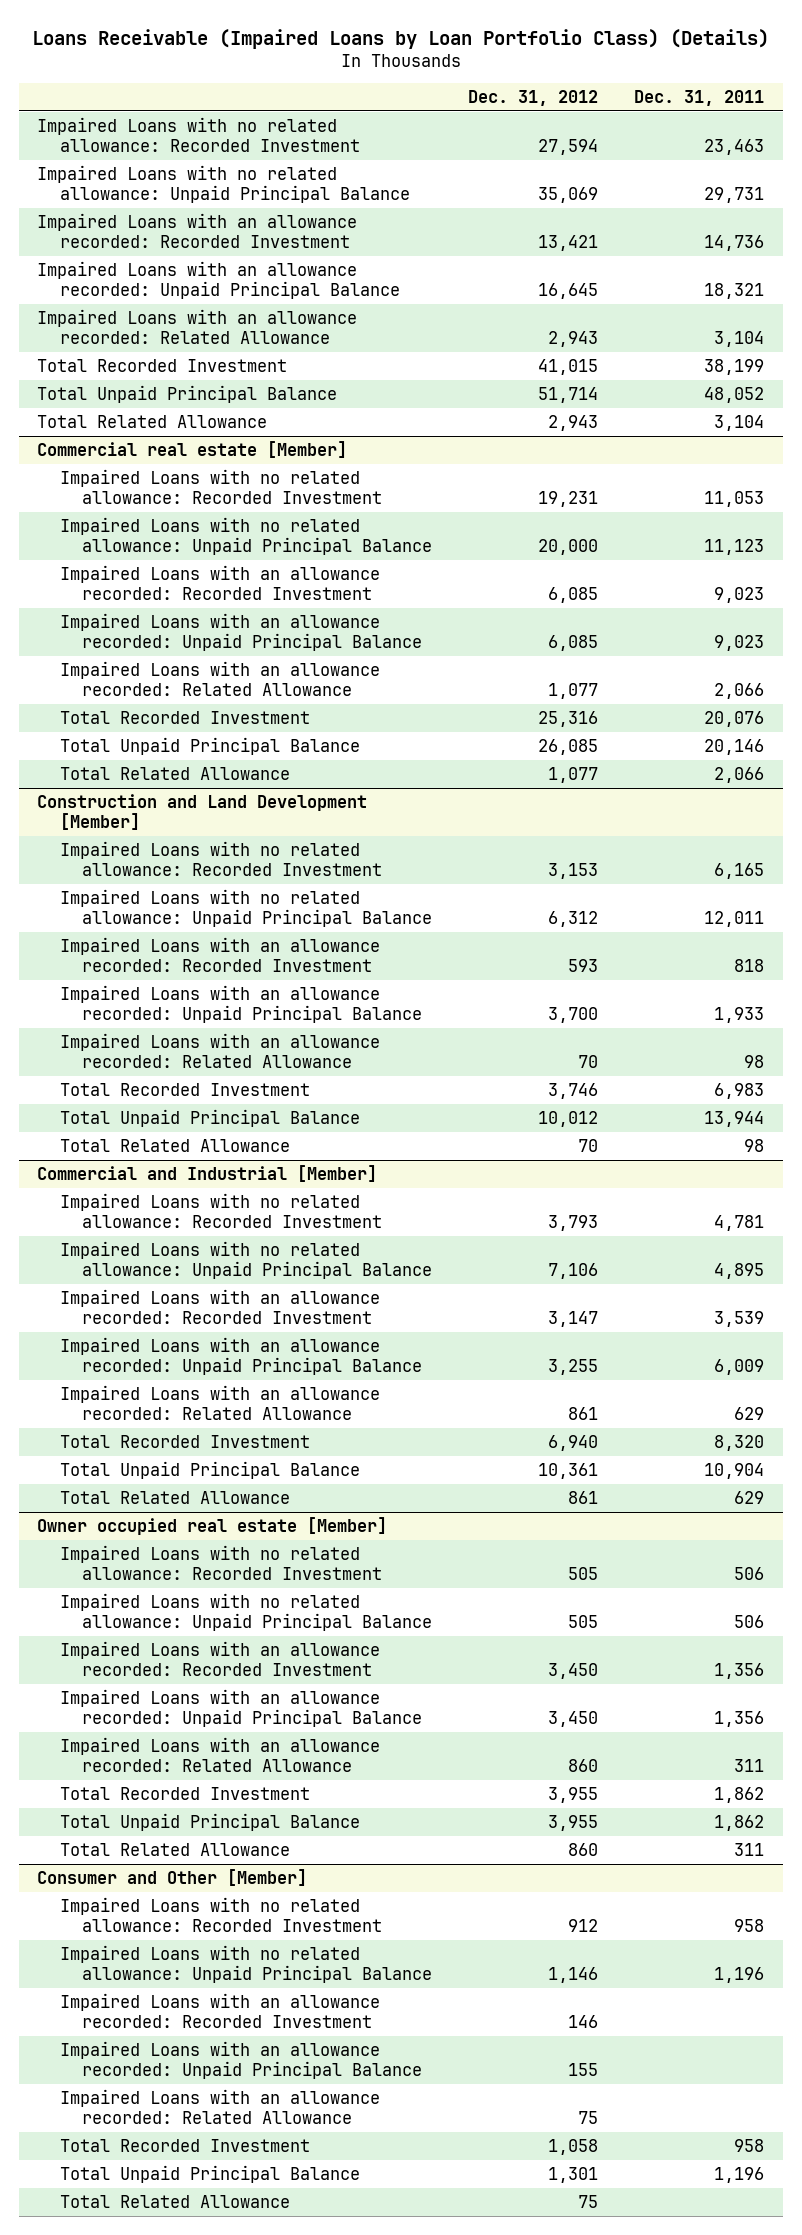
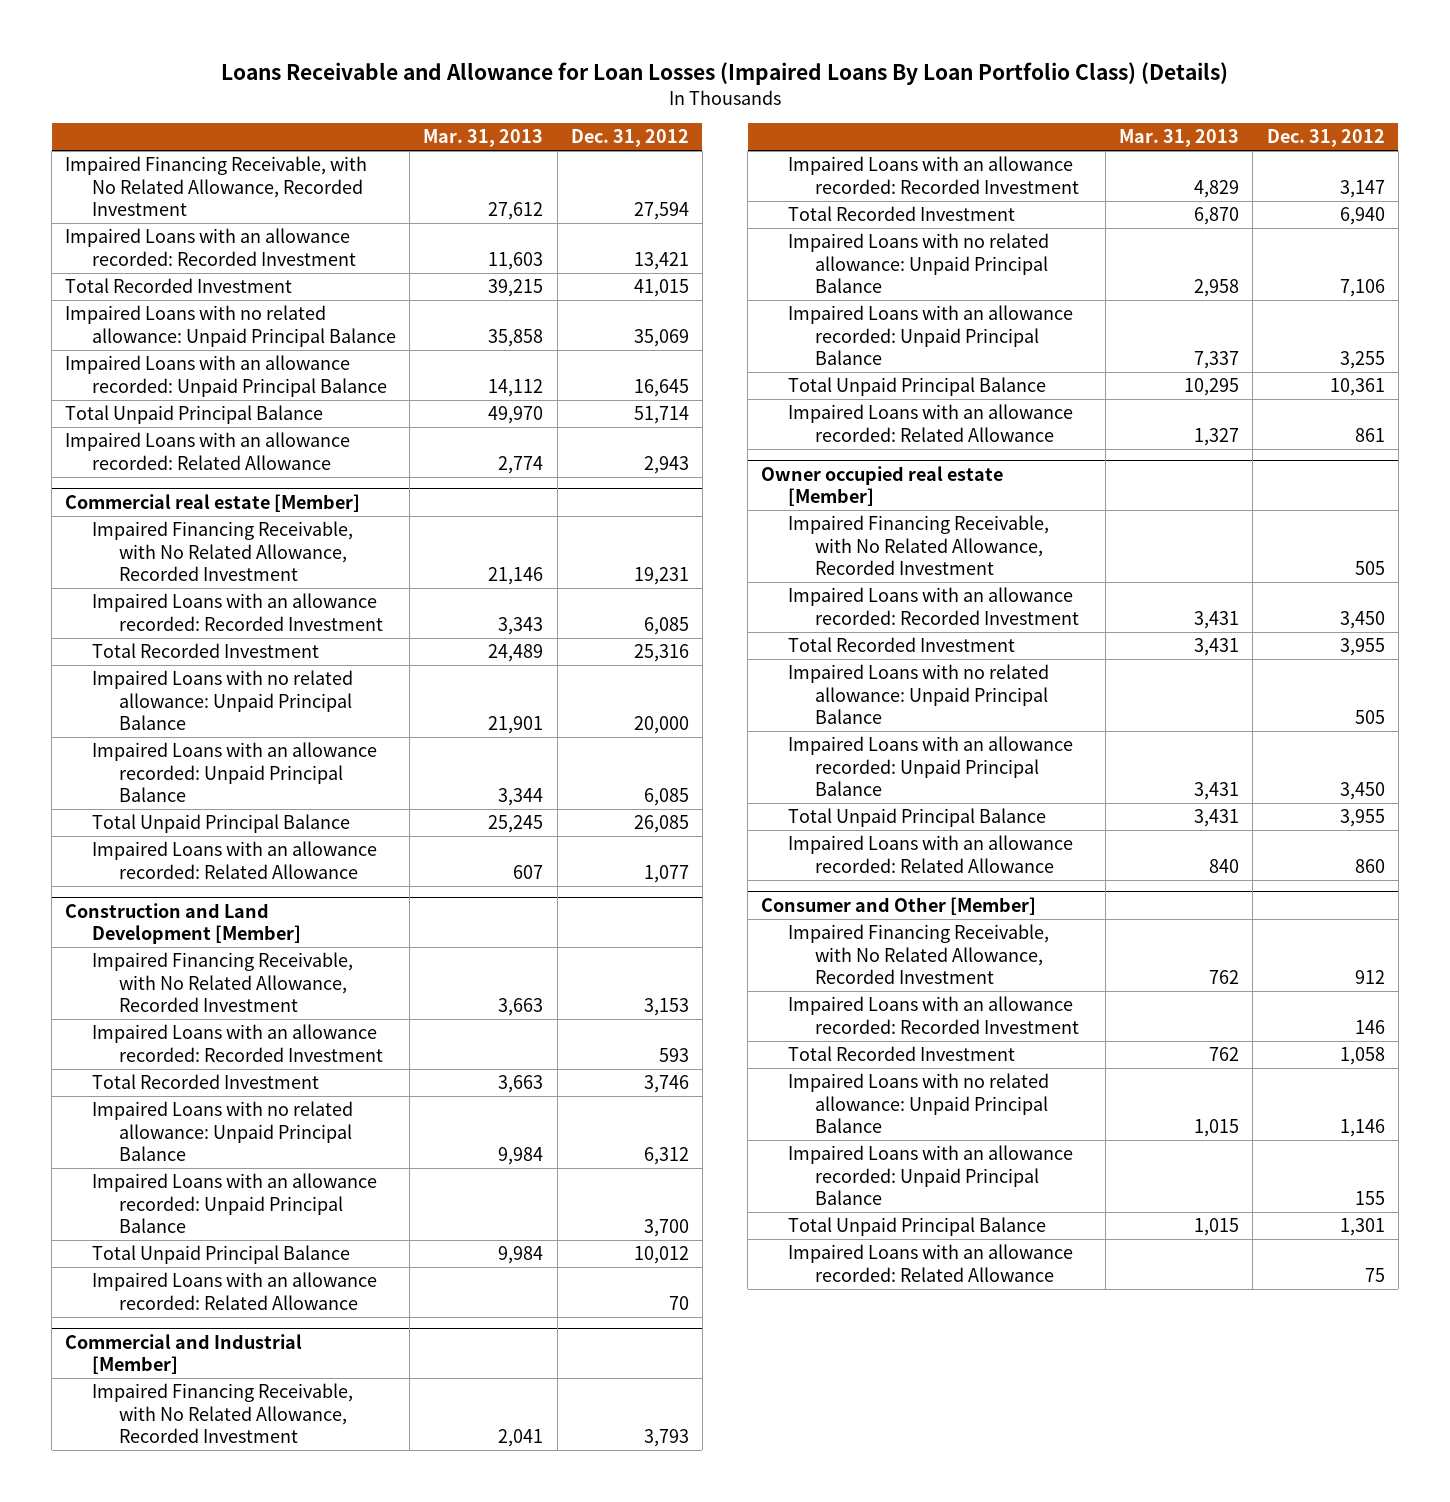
[31,28,769,49] Loans Receivable (Impaired Loans by Loan Portfolio Class) (Details) -> [220,62,1228,86] Loans Receivable and Allowance for Loan Losses (Impaired Loans By Loan Portfolio Class) (Details)
[634,90,765,107] Dec. 31, 2011 -> none
none -> [423,129,544,148] Mar. 31, 2013
[37,116,360,153] Impaired Loans with no related allowance: Recorded Investment -> [65,156,368,217] Impaired Financing Receivable, with No Related Allowance, Recorded Investment
[37,164,410,204] Impaired Loans with no related allowance: Unpaid Principal Balance -> [65,305,397,347] Impaired Loans with no related allowance: Unpaid Principal Balance
[37,260,400,300] Impaired Loans with an allowance recorded: Unpaid Principal Balance -> [65,355,388,397] Impaired Loans with an allowance recorded: Unpaid Principal Balance
[37,414,268,428] Total Related Allowance -> none
[37,308,358,345] Impaired Loans with an allowance recorded: Related Allowance -> [65,432,351,470] Impaired Loans with an allowance recorded: Related Allowance
[59,468,382,505] Impaired Loans with no related allowance: Recorded Investment -> [92,521,354,582] Impaired Financing Receivable, with No Related Allowance, Recorded Investment
[59,516,432,556] Impaired Loans with no related allowance: Unpaid Principal Balance -> [92,670,354,731] Impaired Loans with no related allowance: Unpaid Principal Balance
[59,612,422,652] Impaired Loans with an allowance recorded: Unpaid Principal Balance -> [92,742,378,803] Impaired Loans with an allowance recorded: Unpaid Principal Balance
[59,766,290,780] Total Related Allowance -> none
[59,660,380,697] Impaired Loans with an allowance recorded: Related Allowance -> [92,841,378,879] Impaired Loans with an allowance recorded: Related Allowance
[59,840,382,877] Impaired Loans with no related allowance: Recorded Investment -> [92,952,354,1013] Impaired Financing Receivable, with No Related Allowance, Recorded Investment
[59,888,432,928] Impaired Loans with no related allowance: Unpaid Principal Balance -> [92,1101,354,1162] Impaired Loans with no related allowance: Unpaid Principal Balance
[59,984,422,1024] Impaired Loans with an allowance recorded: Unpaid Principal Balance -> [92,1173,378,1234] Impaired Loans with an allowance recorded: Unpaid Principal Balance
[59,1138,290,1152] Total Related Allowance -> none
[59,1032,380,1069] Impaired Loans with an allowance recorded: Related Allowance -> [92,1272,378,1310] Impaired Loans with an allowance recorded: Related Allowance
[59,1192,382,1229] Impaired Loans with no related allowance: Recorded Investment -> [92,1383,354,1444] Impaired Financing Receivable, with No Related Allowance, Recorded Investment
[59,1240,432,1280] Impaired Loans with no related allowance: Unpaid Principal Balance -> [788,233,1050,294] Impaired Loans with no related allowance: Unpaid Principal Balance
[59,1336,422,1376] Impaired Loans with an allowance recorded: Unpaid Principal Balance -> [788,305,1074,366] Impaired Loans with an allowance recorded: Unpaid Principal Balance
[59,1490,290,1504] Total Related Allowance -> none
[59,1384,380,1421] Impaired Loans with an allowance recorded: Related Allowance -> [788,404,1074,442] Impaired Loans with an allowance recorded: Related Allowance
[59,1544,382,1581] Impaired Loans with no related allowance: Recorded Investment -> [788,515,1050,576] Impaired Financing Receivable, with No Related Allowance, Recorded Investment
[59,1592,432,1632] Impaired Loans with no related allowance: Unpaid Principal Balance -> [788,664,1050,725] Impaired Loans with no related allowance: Unpaid Principal Balance
[59,1688,422,1728] Impaired Loans with an allowance recorded: Unpaid Principal Balance -> [788,736,1074,797] Impaired Loans with an allowance recorded: Unpaid Principal Balance
[59,1842,290,1856] Total Related Allowance -> none
[59,1736,380,1773] Impaired Loans with an allowance recorded: Related Allowance -> [788,835,1074,873] Impaired Loans with an allowance recorded: Related Allowance
[59,1896,382,1933] Impaired Loans with no related allowance: Recorded Investment -> [788,924,1050,985] Impaired Financing Receivable, with No Related Allowance, Recorded Investment
[59,1944,432,1984] Impaired Loans with no related allowance: Unpaid Principal Balance -> [788,1073,1050,1134] Impaired Loans with no related allowance: Unpaid Principal Balance
[59,2040,422,2080] Impaired Loans with an allowance recorded: Unpaid Principal Balance -> [788,1145,1074,1206] Impaired Loans with an allowance recorded: Unpaid Principal Balance
[59,2194,290,2208] Total Related Allowance -> none
[59,2088,380,2125] Impaired Loans with an allowance recorded: Related Allowance -> [788,1244,1074,1282] Impaired Loans with an allowance recorded: Related Allowance

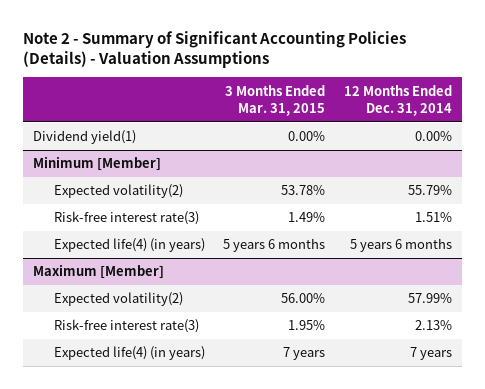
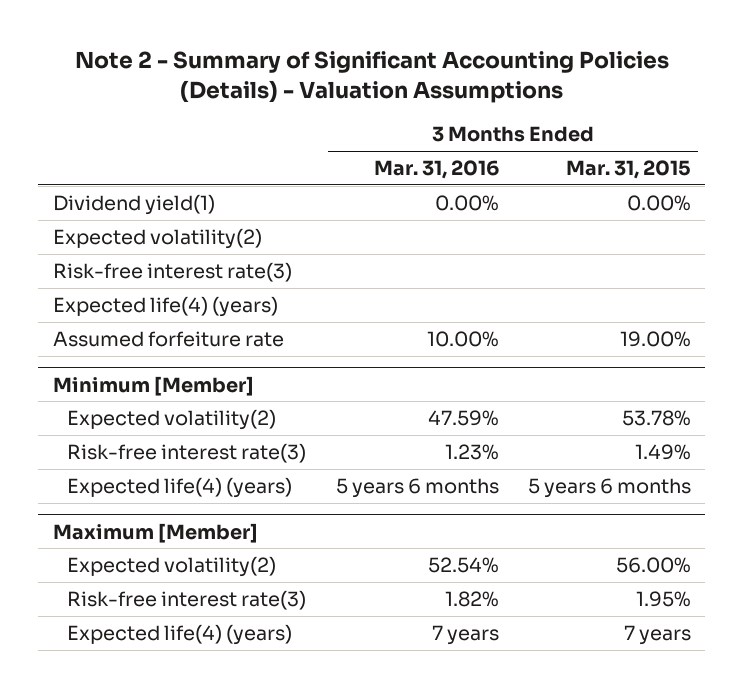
[344,84,453,117] 12 Months Ended Dec. 31, 2014 -> none
none -> [373,159,499,179] Mar. 31, 2016
none -> [52,227,262,249] Expected volatility(2)
none -> [52,261,292,282] Risk-free interest rate(3)
none -> [52,295,278,317] Expected life(4) (years)
none -> [52,330,284,347] Assumed forfeiture rate
[53,238,205,253] Expected life(4) (in years) -> [67,476,293,498] Expected life(4) (years)
[53,346,205,361] Expected life(4) (in years) -> [67,623,293,645] Expected life(4) (years)

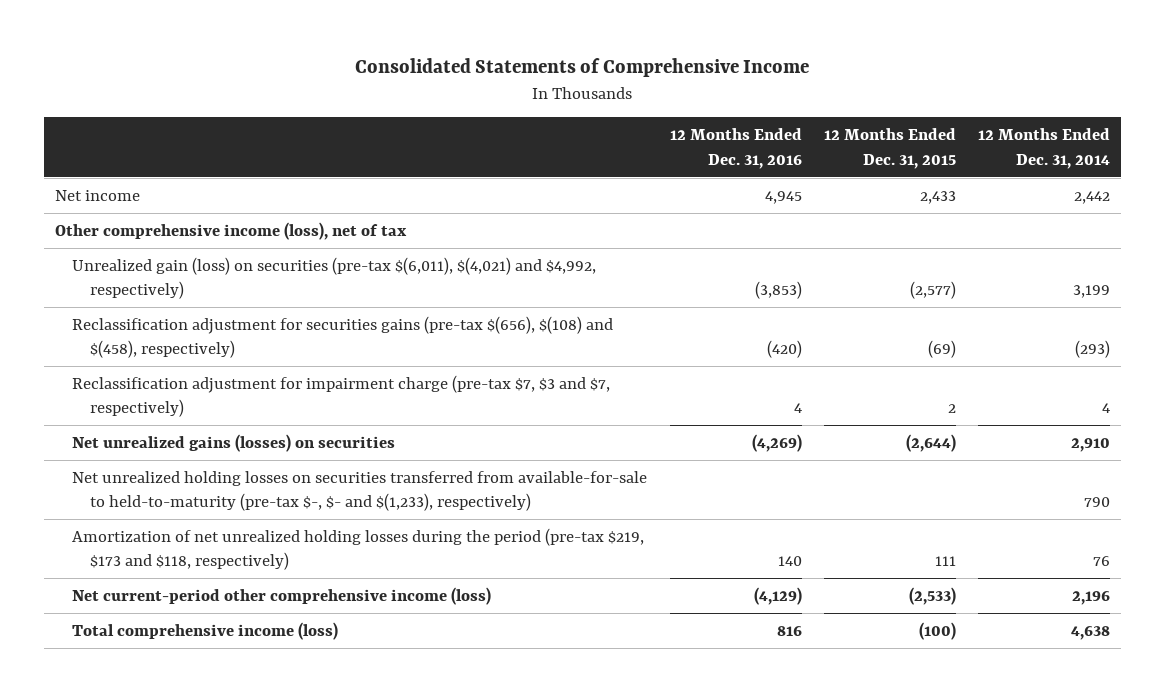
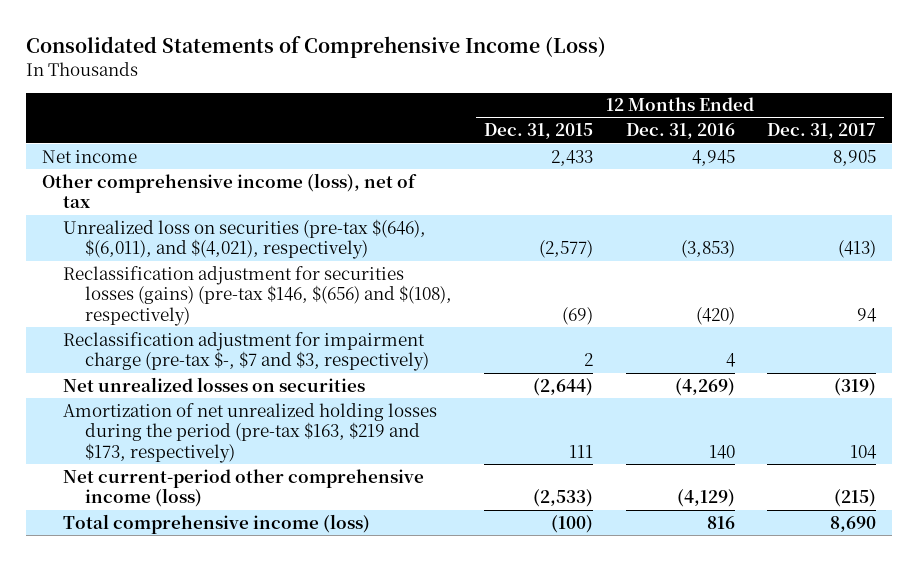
[355,58,810,78] Consolidated Statements of Comprehensive Income -> [26,35,607,58] Consolidated Statements of Comprehensive Income (Loss)
[977,128,1110,169] 12 Months Ended Dec. 31, 2014 -> none
none -> [767,123,877,140] Dec. 31, 2017
[72,470,648,512] Net unrealized holding losses on securities transferred from available-for-sale to held-to-maturity (pre-tax $-, $- and $(1,233), respectively) -> none
[72,256,597,300] Unrealized gain (loss) on securities (pre-tax $(6,011), $(4,021) and $4,992, respectively) -> [63,218,427,260] Unrealized loss on securities (pre-tax $(646), $(6,011), and $(4,021), respectively)
[72,315,614,359] Reclassification adjustment for securities gains (pre-tax $(656), $(108) and $(458), respectively) -> [63,265,452,327] Reclassification adjustment for securities losses (gains) (pre-tax $146, $(656) and $(108), respectively)
[72,374,611,418] Reclassification adjustment for impairment charge (pre-tax $7, $3 and $7, respectively) -> [63,331,429,372] Reclassification adjustment for impairment charge (pre-tax $-, $7 and $3, respectively)
[72,433,396,452] Net unrealized gains (losses) on securities -> [63,376,366,392] Net unrealized losses on securities
[72,527,645,571] Amortization of net unrealized holding losses during the period (pre-tax $219, $173 and $118, respectively) -> [63,402,438,464] Amortization of net unrealized holding losses during the period (pre-tax $163, $219 and $173, respectively)

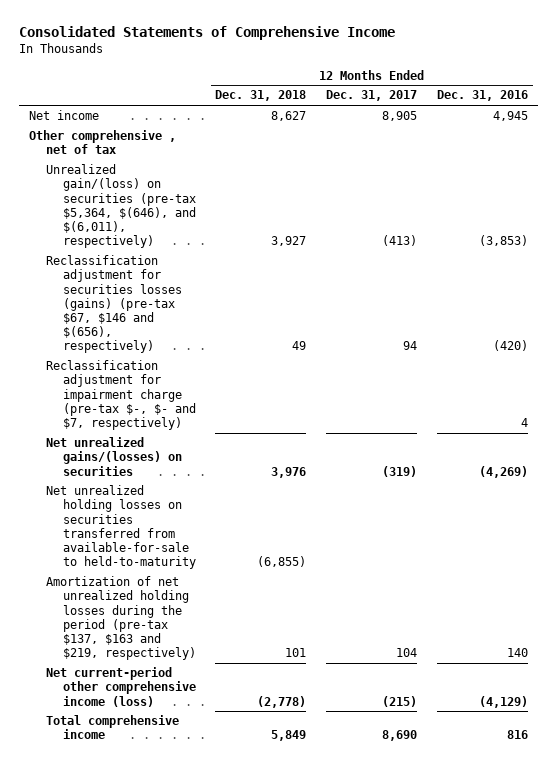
[26,35,607,58] Consolidated Statements of Comprehensive Income (Loss) -> [19,26,396,41] Consolidated Statements of Comprehensive Income
[484,123,594,140] Dec. 31, 2015 -> none
none -> [215,90,307,102] Dec. 31, 2018
[42,172,418,209] Other comprehensive income (loss), net of tax -> [28,130,176,155] Other comprehensive , net of tax
[63,218,427,260] Unrealized loss on securities (pre-tax $(646), $(6,011), and $(4,021), respectively) -> [45,164,196,249] Unrealized gain/(loss) on securities (pre-tax $5,364, $(646), and $(6,011), respectively)
[63,265,452,327] Reclassification adjustment for securities losses (gains) (pre-tax $146, $(656) and $(108), respectively) -> [45,255,182,354] Reclassification adjustment for securities losses (gains) (pre-tax $67, $146 and $(656), respectively)
[63,331,429,372] Reclassification adjustment for impairment charge (pre-tax $-, $7 and $3, respectively) -> [45,360,196,430] Reclassification adjustment for impairment charge (pre-tax $-, $- and $7, respectively)
[63,376,366,392] Net unrealized losses on securities -> [45,437,182,476] Net unrealized gains/(losses) on securities
none -> [45,485,196,570] Net unrealized holding losses on securities transferred from available-for-sale to held-to-maturity
[63,402,438,464] Amortization of net unrealized holding losses during the period (pre-tax $163, $219 and $173, respectively) -> [45,576,196,661] Amortization of net unrealized holding losses during the period (pre-tax $137, $163 and $219, respectively)
[63,513,371,534] Total comprehensive income (loss) -> [45,715,179,740] Total comprehensive income

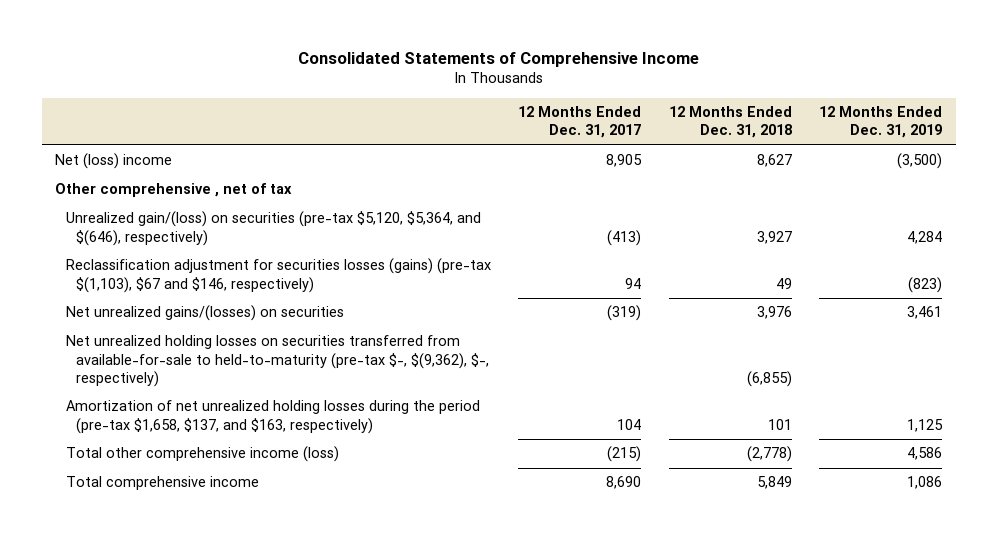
[436,90,528,102] Dec. 31, 2016 -> none
none -> [819,105,943,139] 12 Months Ended Dec. 31, 2019
[28,110,99,121] Net income -> [55,153,173,170] Net (loss) income
[45,360,196,430] Reclassification adjustment for impairment charge (pre-tax $-, $- and $7, respectively) -> none
[45,164,196,249] Unrealized gain/(loss) on securities (pre-tax $5,364, $(646), and $(6,011), respectively) -> [65,211,481,246] Unrealized gain/(loss) on securities (pre-tax $5,120, $5,364, and $(646), respectively)
[45,255,182,354] Reclassification adjustment for securities losses (gains) (pre-tax $67, $146 and $(656), respectively) -> [65,258,491,293] Reclassification adjustment for securities losses (gains) (pre-tax $(1,103), $67 and $146, respectively)
[45,485,196,570] Net unrealized holding losses on securities transferred from available-for-sale to held-to-maturity -> [65,335,490,388] Net unrealized holding losses on securities transferred from available-for-sale to held-to-maturity (pre-tax $-, $(9,362), $-, respectively)
[45,576,196,661] Amortization of net unrealized holding losses during the period (pre-tax $137, $163 and $219, respectively) -> [65,400,480,434] Amortization of net unrealized holding losses during the period (pre-tax $1,658, $137, and $163, respectively)
[45,667,196,707] Net current-period other comprehensive income (loss) -> [65,446,339,463] Total other comprehensive income (loss)

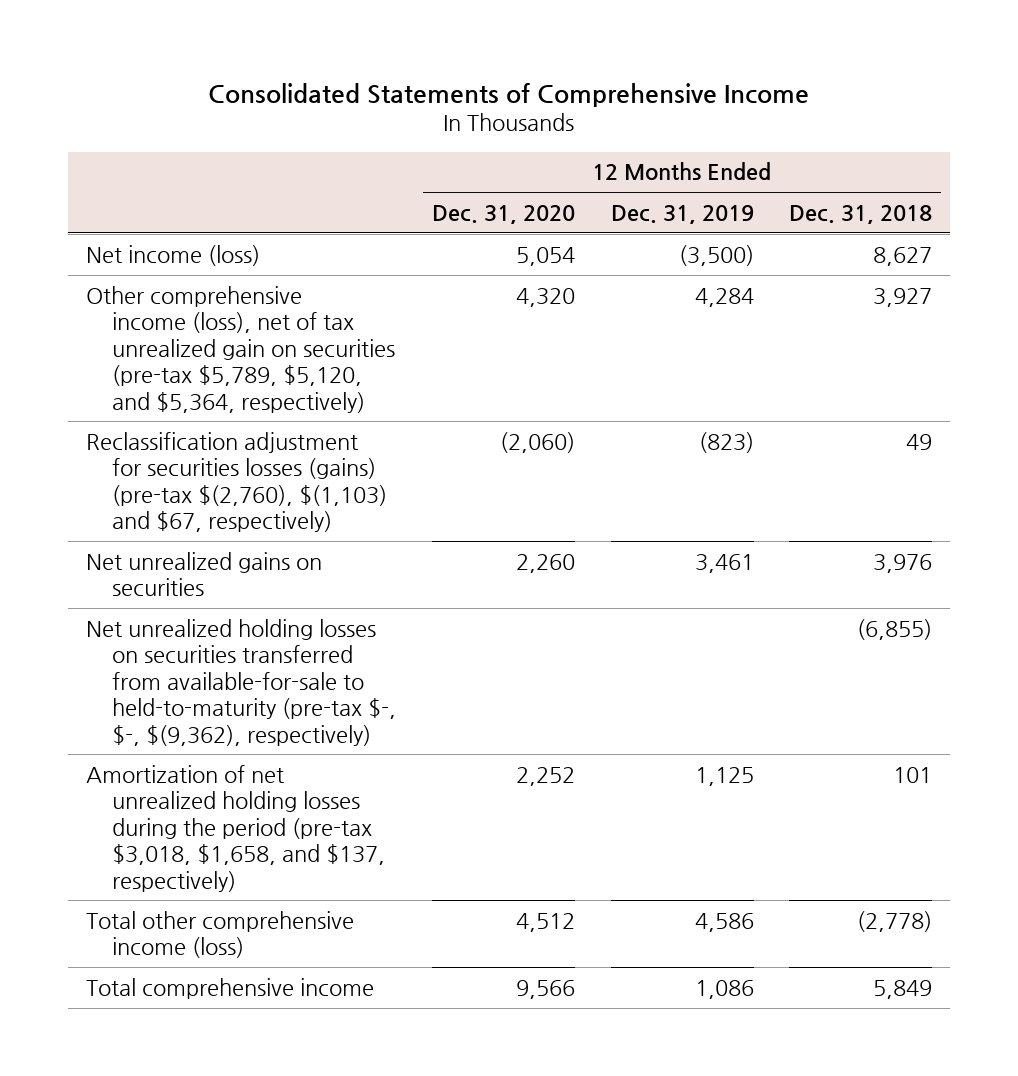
[518,105,642,139] 12 Months Ended Dec. 31, 2017 -> none
none -> [431,204,575,224] Dec. 31, 2020
[55,183,293,198] Other comprehensive , net of tax -> none
[55,153,173,170] Net (loss) income -> [86,244,261,266] Net income (loss)
[65,211,481,246] Unrealized gain/(loss) on securities (pre-tax $5,120, $5,364, and $(646), respectively) -> [86,285,396,413] Other comprehensive income (loss), net of tax unrealized gain on securities (pre-tax $5,789, $5,120, and $5,364, respectively)
[65,258,491,293] Reclassification adjustment for securities losses (gains) (pre-tax $(1,103), $67 and $146, respectively) -> [86,431,388,533] Reclassification adjustment for securities losses (gains) (pre-tax $(2,760), $(1,103) and $67, respectively)
[65,305,344,322] Net unrealized gains/(losses) on securities -> [86,551,323,597] Net unrealized gains on securities
[65,335,490,388] Net unrealized holding losses on securities transferred from available-for-sale to held-to-maturity (pre-tax $-, $(9,362), $-, respectively) -> [86,618,397,746] Net unrealized holding losses on securities transferred from available-for-sale to held-to-maturity (pre-tax $-, $-, $(9,362), respectively)
[65,400,480,434] Amortization of net unrealized holding losses during the period (pre-tax $1,658, $137, and $163, respectively) -> [86,764,386,892] Amortization of net unrealized holding losses during the period (pre-tax $3,018, $1,658, and $137, respectively)

